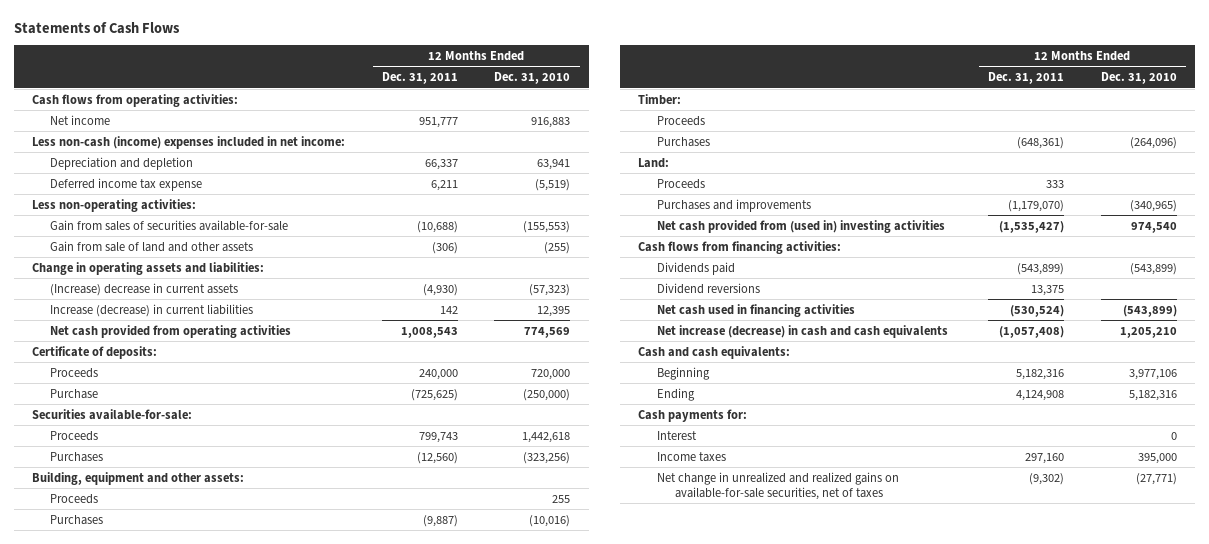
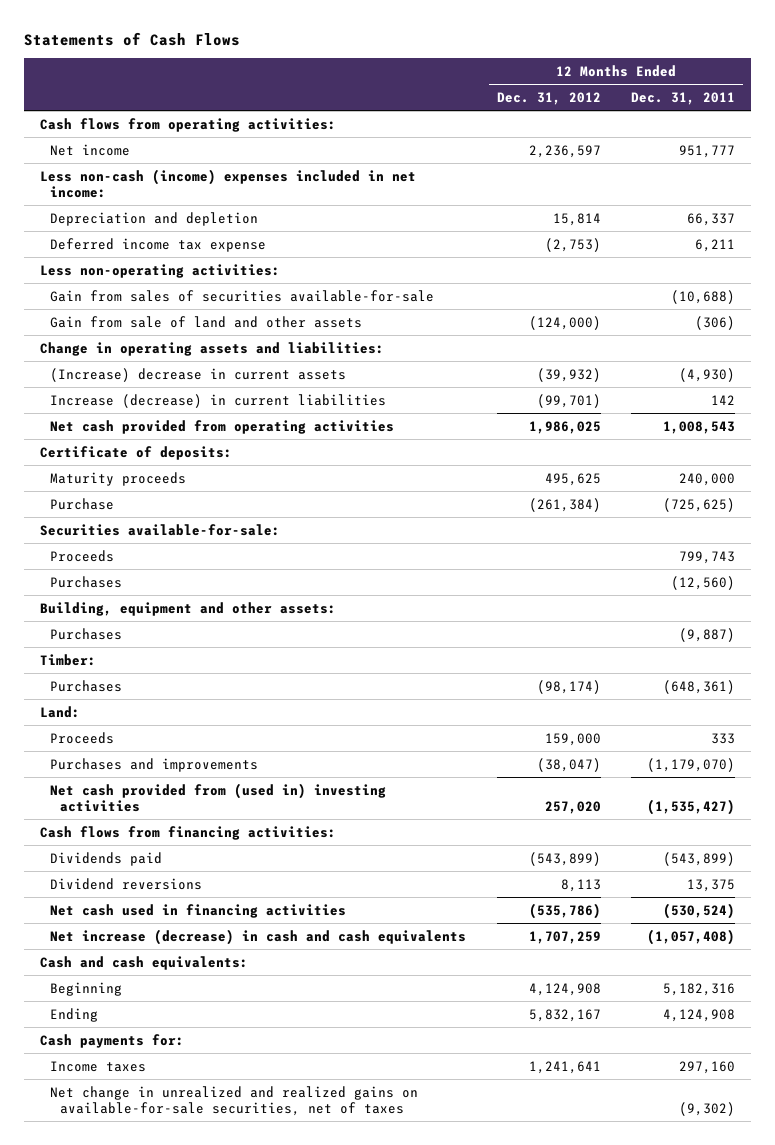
[494,72,571,85] Dec. 31, 2010 -> none
none -> [496,91,601,105] Dec. 31, 2012
[50,367,99,378] Proceeds -> [49,471,186,486] Maturity proceeds
[50,493,99,504] Proceeds -> none
[656,115,705,126] Proceeds -> none
[656,430,697,440] Interest -> none

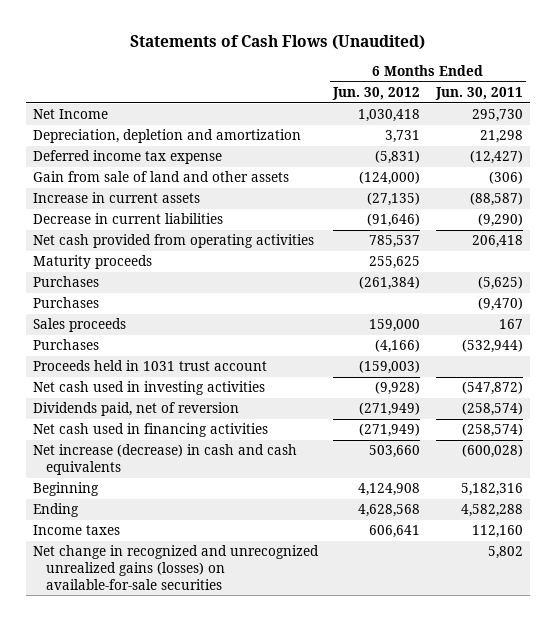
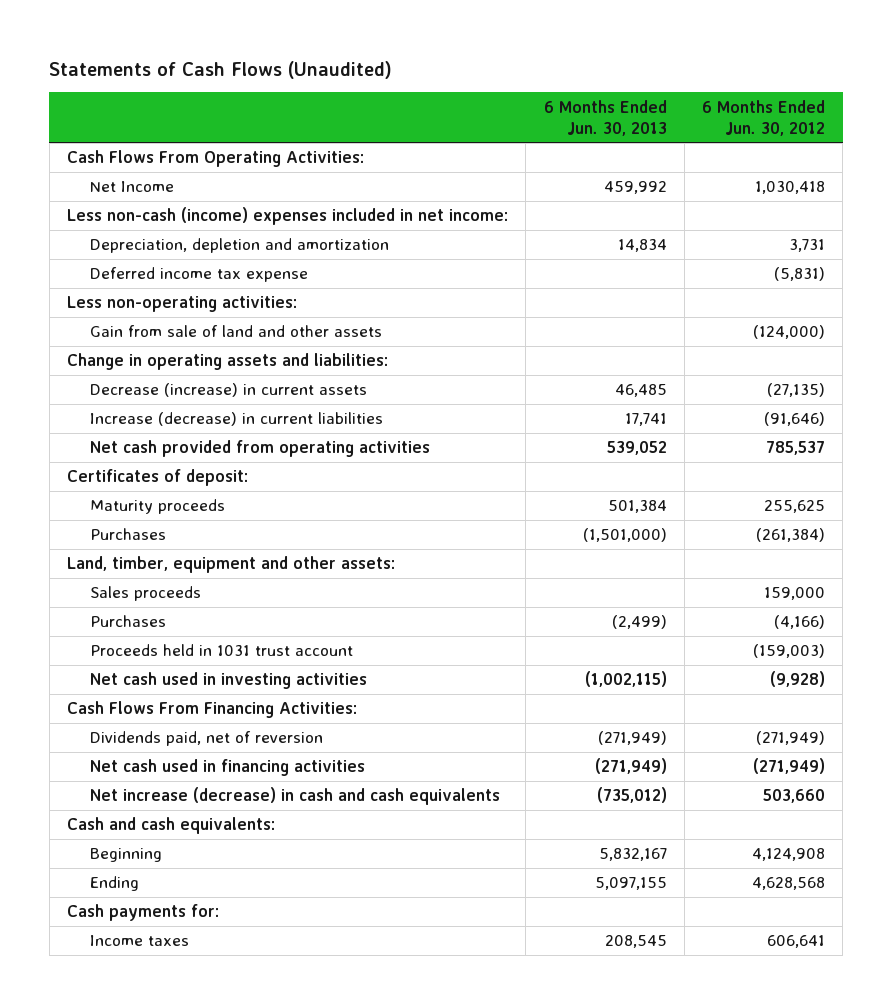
[434,86,523,100] Jun. 30, 2011 -> none
none -> [543,99,667,136] 6 Months Ended Jun. 30, 2013
none -> [67,150,365,168] Cash Flows From Operating Activities:
none -> [67,207,509,226] Less non-cash (income) expenses included in net income:
none -> [67,296,298,313] Less non-operating activities:
none -> [67,353,389,371] Change in operating assets and liabilities:
[33,192,201,204] Increase in current assets -> [89,383,367,398] Decrease (increase) in current assets
[33,213,224,225] Decrease in current liabilities -> [89,412,383,427] Increase (decrease) in current liabilities
none -> [67,469,249,487] Certificates of deposit:
[33,297,100,309] Purchases -> none
none -> [67,556,396,574] Land, timber, equipment and other assets:
none -> [67,701,358,719] Cash Flows From Financing Activities:
none -> [67,817,276,835] Cash and cash equivalents:
none -> [67,904,220,922] Cash payments for:
[33,545,320,590] Net change in recognized and unrecognized unrealized gains (losses) on available-for-sale securities -> none

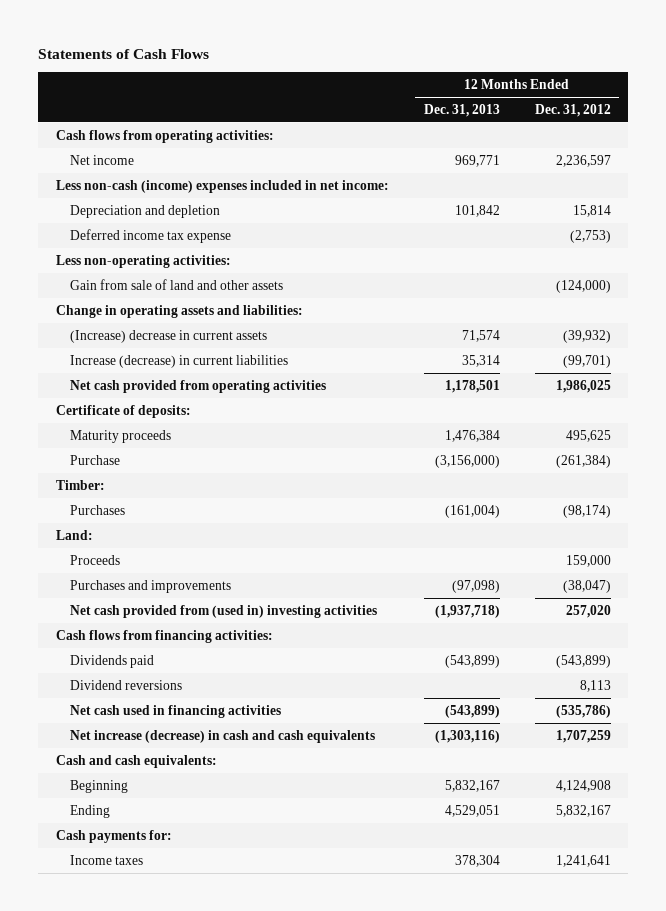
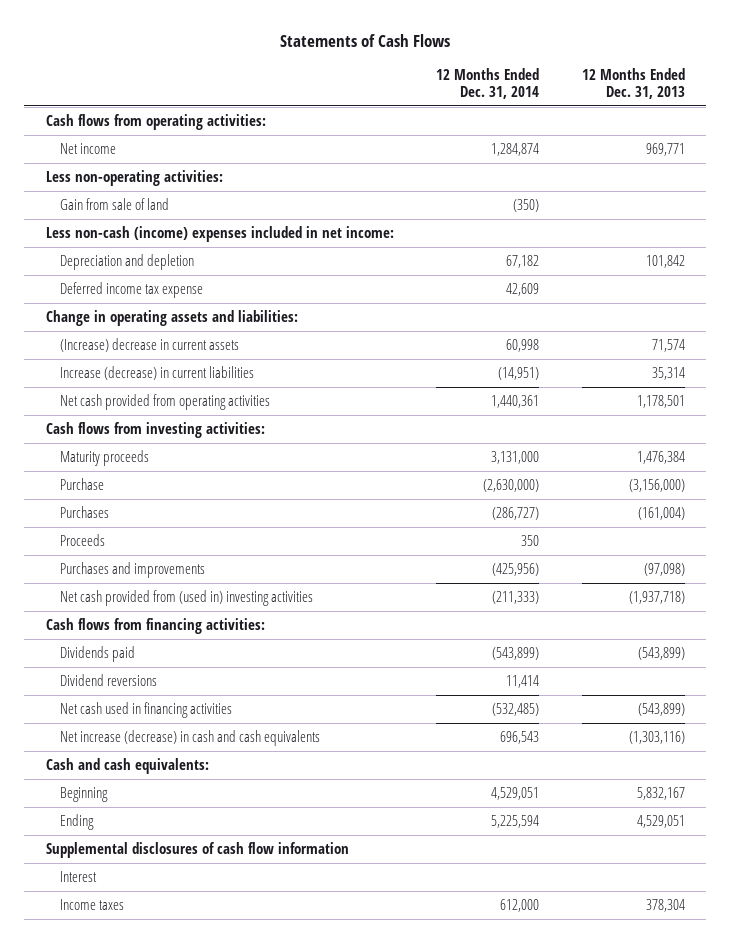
[534,103,611,117] Dec. 31, 2012 -> none
none -> [436,68,540,100] 12 Months Ended Dec. 31, 2014
[55,254,231,268] Less non-operating activities: -> [45,169,223,186] Less non-operating activities:
none -> [60,197,170,210] Gain from sale of land
[70,278,284,290] Gain from sale of land and other assets -> none
[55,404,191,418] Certificate of deposits: -> none
none -> [45,421,265,438] Cash flows from investing activities:
[55,479,105,490] Timber: -> none
[55,529,93,540] Land: -> none
[55,829,172,843] Cash payments for: -> none
none -> [45,841,349,858] Supplemental disclosures of cash flow information
none -> [60,870,98,882] Interest

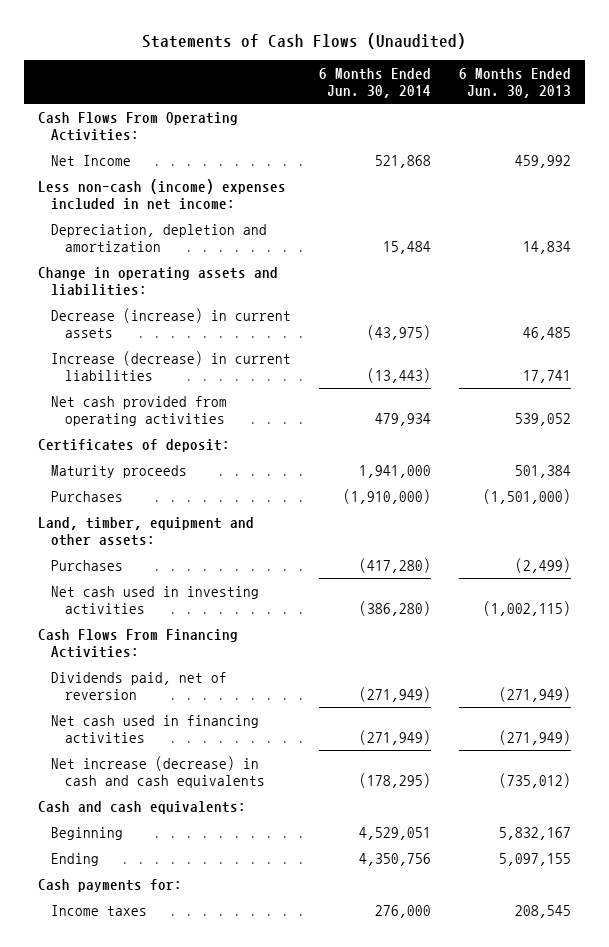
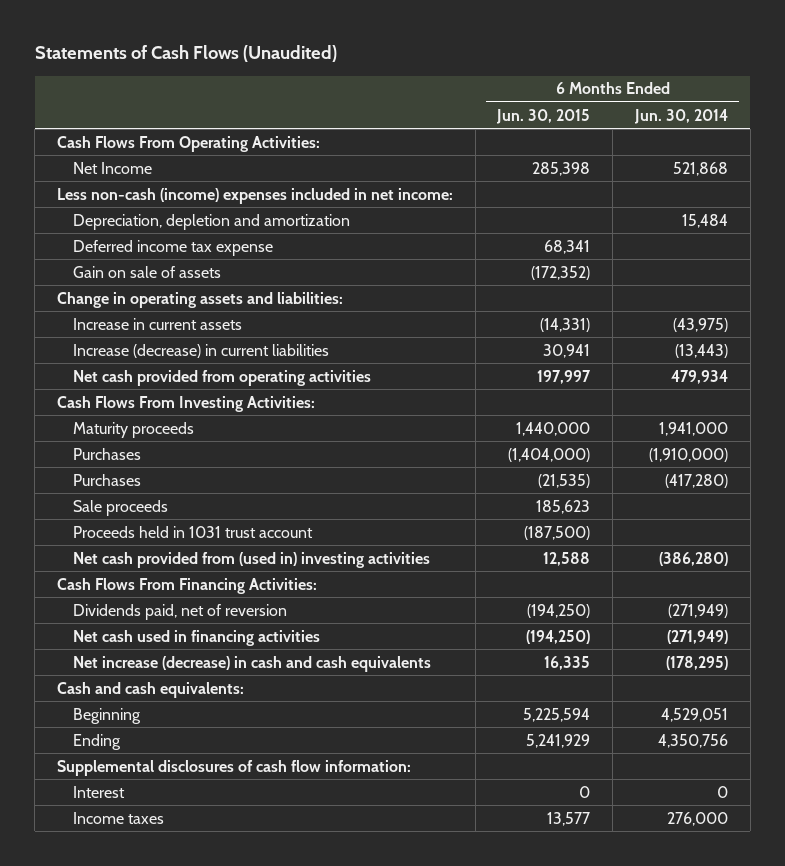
[459,67,572,98] 6 Months Ended Jun. 30, 2013 -> none
none -> [496,108,591,124] Jun. 30, 2015
none -> [73,239,274,256] Deferred income tax expense
none -> [73,265,222,278] Gain on sale of assets
[51,307,292,338] Decrease (increase) in current assets -> [73,317,243,330] Increase in current assets
[37,438,230,452] Certificates of deposit: -> none
none -> [56,395,315,412] Cash Flows From Investing Activities:
[37,516,254,546] Land, timber, equipment and other assets: -> none
none -> [73,499,169,516] Sale proceeds
none -> [73,525,314,538] Proceeds held in 1031 trust account
[51,585,260,614] Net cash used in investing activities -> [73,551,431,568] Net cash provided from (used in) investing activities
[37,878,182,892] Cash payments for: -> none
none -> [56,759,411,776] Supplemental disclosures of cash flow information:
none -> [73,785,126,798] Interest

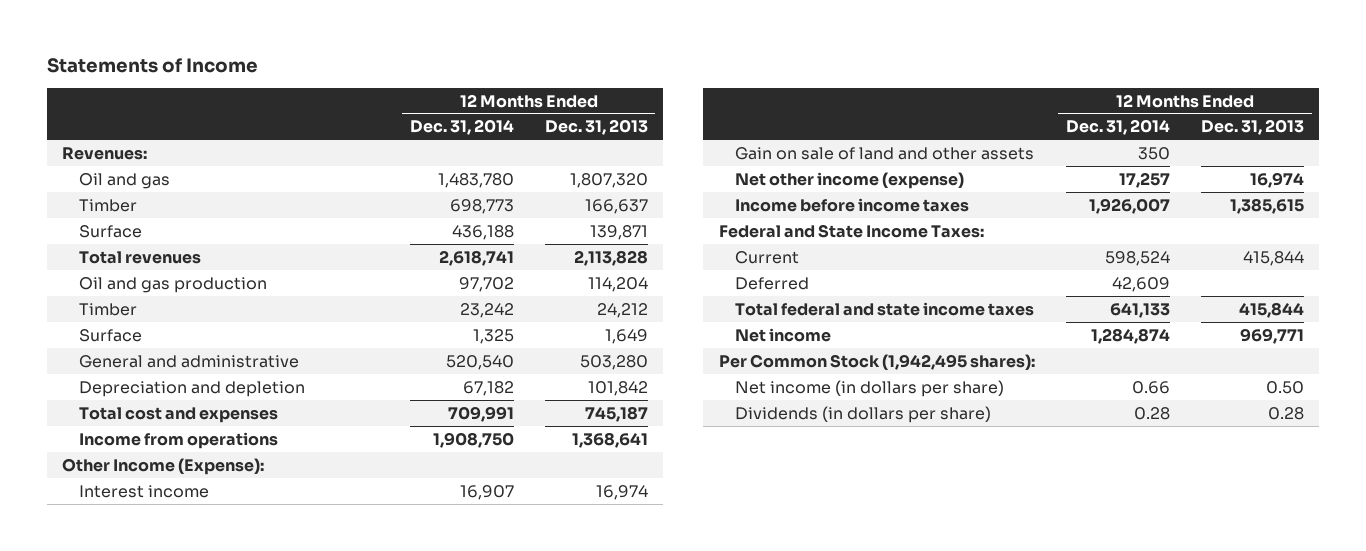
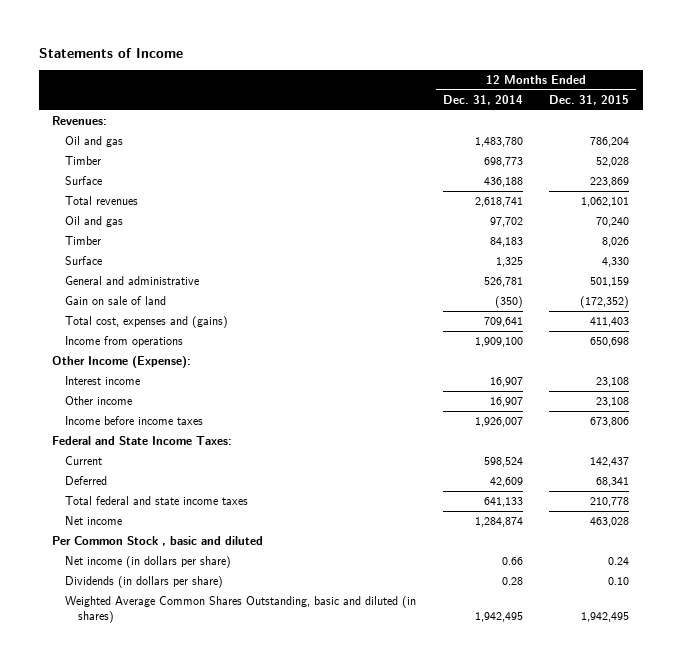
[544,119,648,136] Dec. 31, 2013 -> none
none -> [549,94,630,105] Dec. 31, 2015
[79,276,268,293] Oil and gas production -> [65,216,124,228] Oil and gas
[459,302,514,318] 23,242 -> [489,237,523,248] 84,183
[79,380,306,397] Depreciation and depletion -> none
[445,354,514,370] 520,540 -> [483,277,523,288] 526,781
none -> [65,296,167,306] Gain on sale of land
[79,406,279,423] Total cost and expenses -> [65,316,229,329] Total cost, expenses and (gains)
[447,405,514,422] 709,991 -> [483,317,523,328] 709,641
[432,431,514,448] 1,908,750 -> [474,337,523,348] 1,909,100
[735,146,1035,160] Gain on sale of land and other assets -> none
[735,171,965,189] Net other income (expense) -> [65,396,133,406] Other income
[1118,171,1170,188] 17,257 -> [489,397,523,408] 16,907
[718,353,1035,370] Per Common Stock (1,942,495 shares): -> [52,536,264,547] Per Common Stock , basic and diluted
none -> [65,596,417,624] Weighted Average Common Shares Outstanding, basic and diluted (in shares)

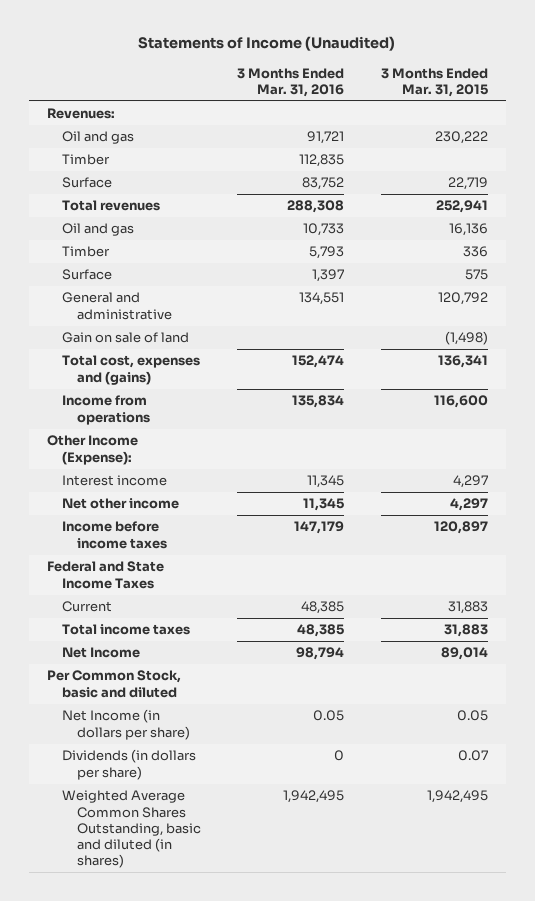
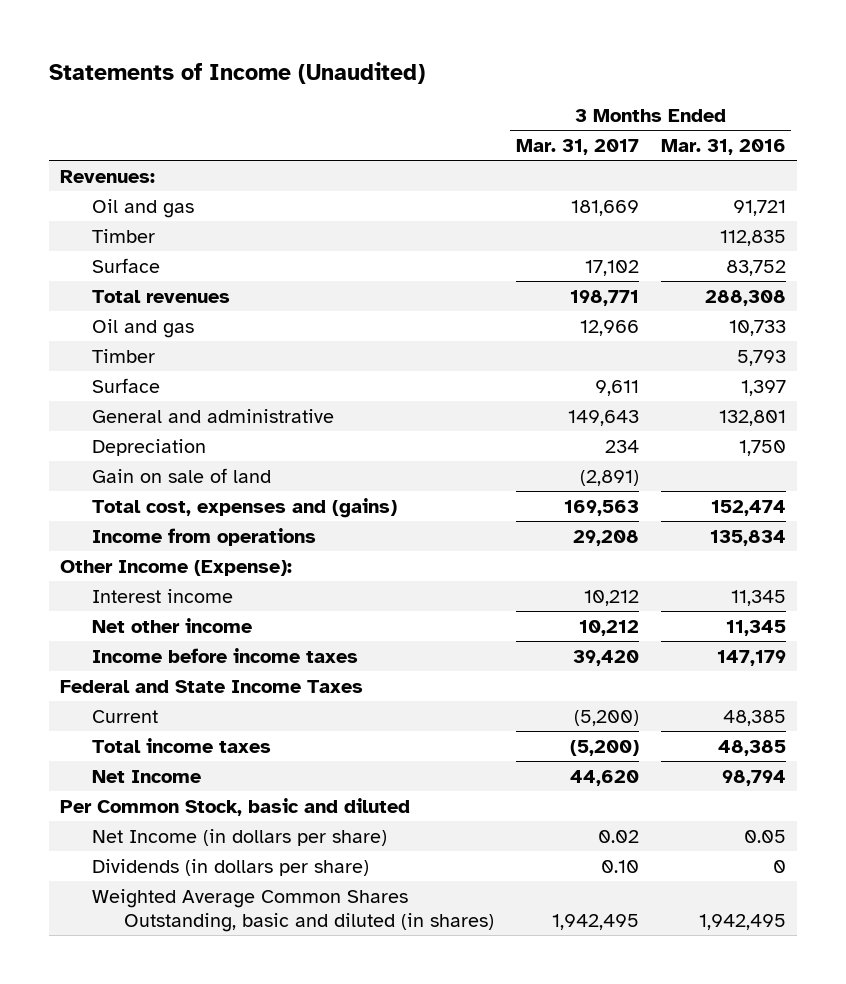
[380,67,488,97] 3 Months Ended Mar. 31, 2015 -> none
none -> [515,139,639,156] Mar. 31, 2017
[299,292,345,306] 134,551 -> [718,409,786,426] 132,801
none -> [92,438,207,456] Depreciation

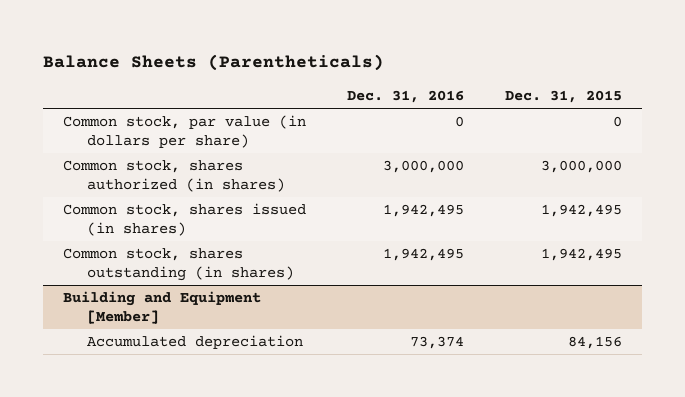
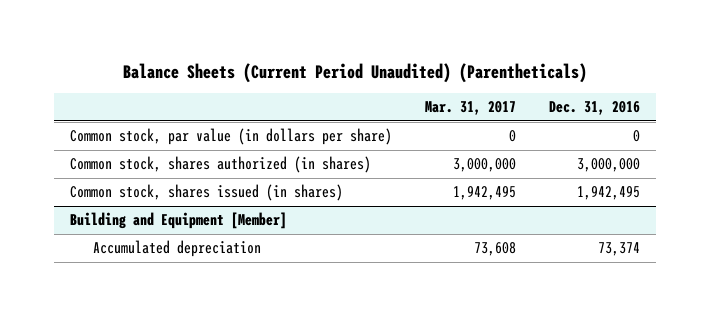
[42,54,384,72] Balance Sheets (Parentheticals) -> [122,62,587,83] Balance Sheets (Current Period Unaudited) (Parentheticals)
[504,90,622,104] Dec. 31, 2015 -> none
none -> [424,101,516,116] Mar. 31, 2017
[63,248,294,281] Common stock, shares outstanding (in shares) -> none

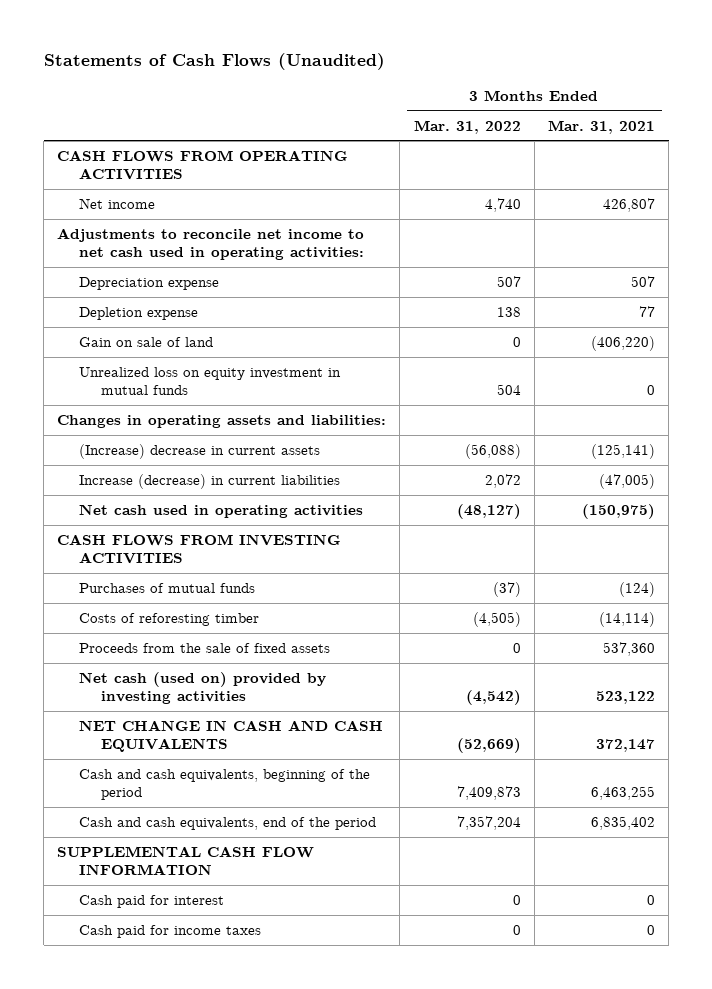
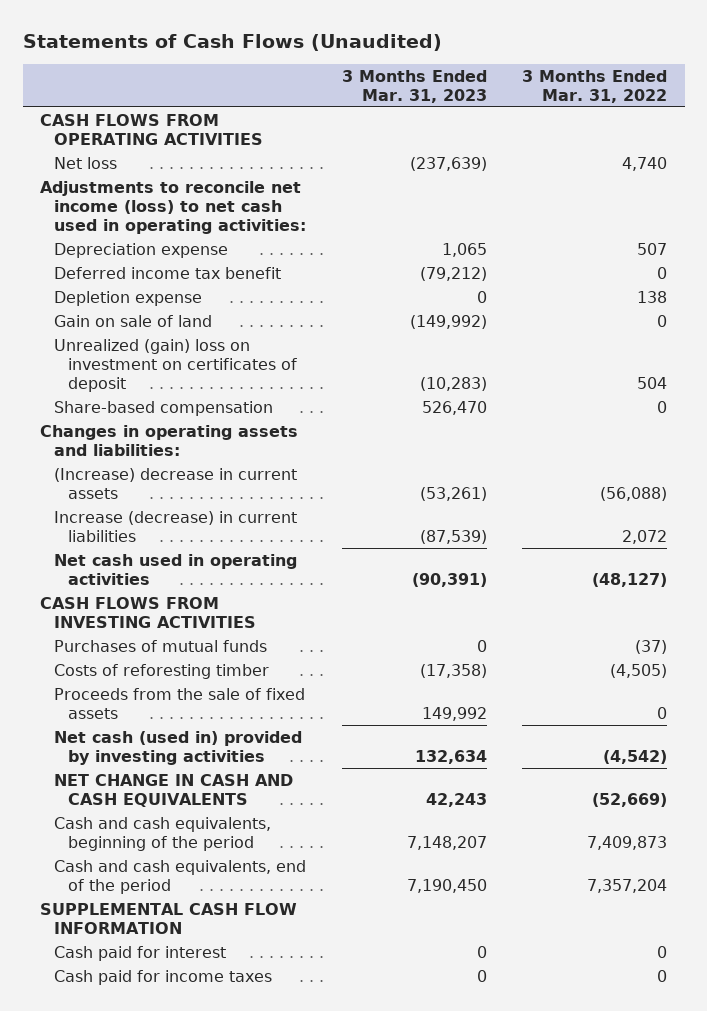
[548,119,656,134] Mar. 31, 2021 -> none
none -> [341,69,487,103] 3 Months Ended Mar. 31, 2023
[79,197,156,209] Net income -> [54,156,118,169] Net loss
[57,227,365,261] Adjustments to reconcile net income to net cash used in operating activities: -> [40,180,307,235] Adjustments to reconcile net income (loss) to net cash used in operating activities:
none -> [54,266,282,279] Deferred income tax benefit
[79,366,342,396] Unrealized loss on equity investment in mutual funds -> [54,338,297,393] Unrealized (gain) loss on investment on certificates of deposit
none -> [54,400,274,416] Share-based compensation
[79,671,327,705] Net cash (used on) provided by investing activities -> [54,730,303,765] Net cash (used in) provided by investing activities

